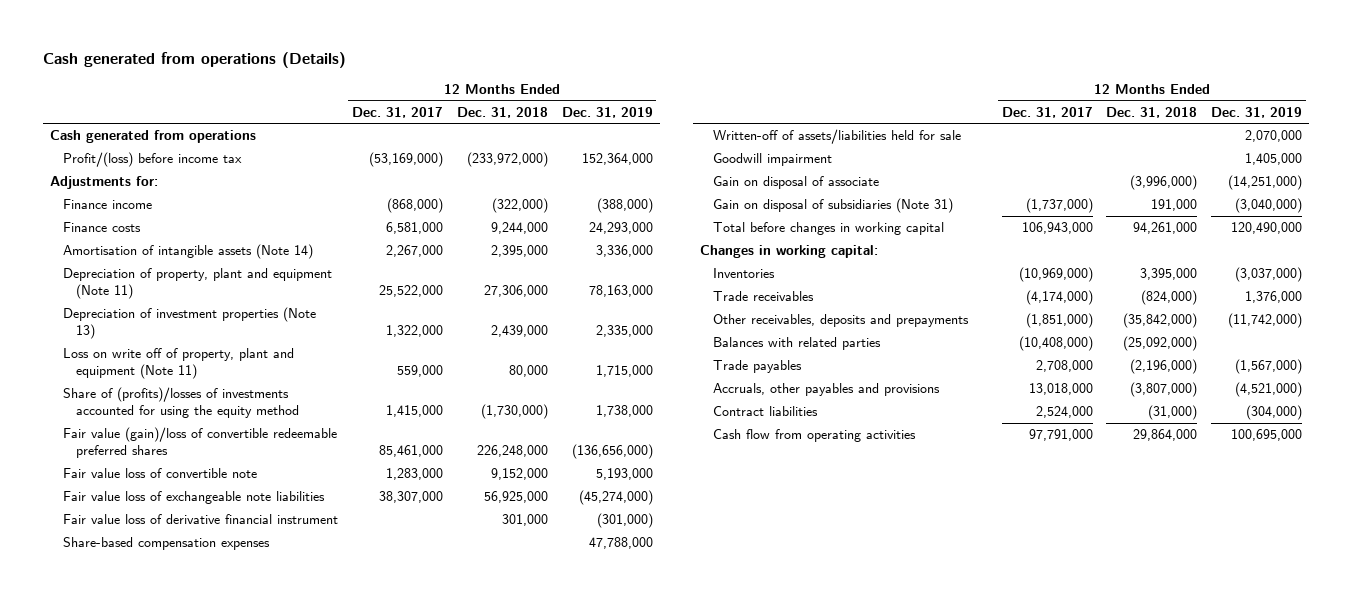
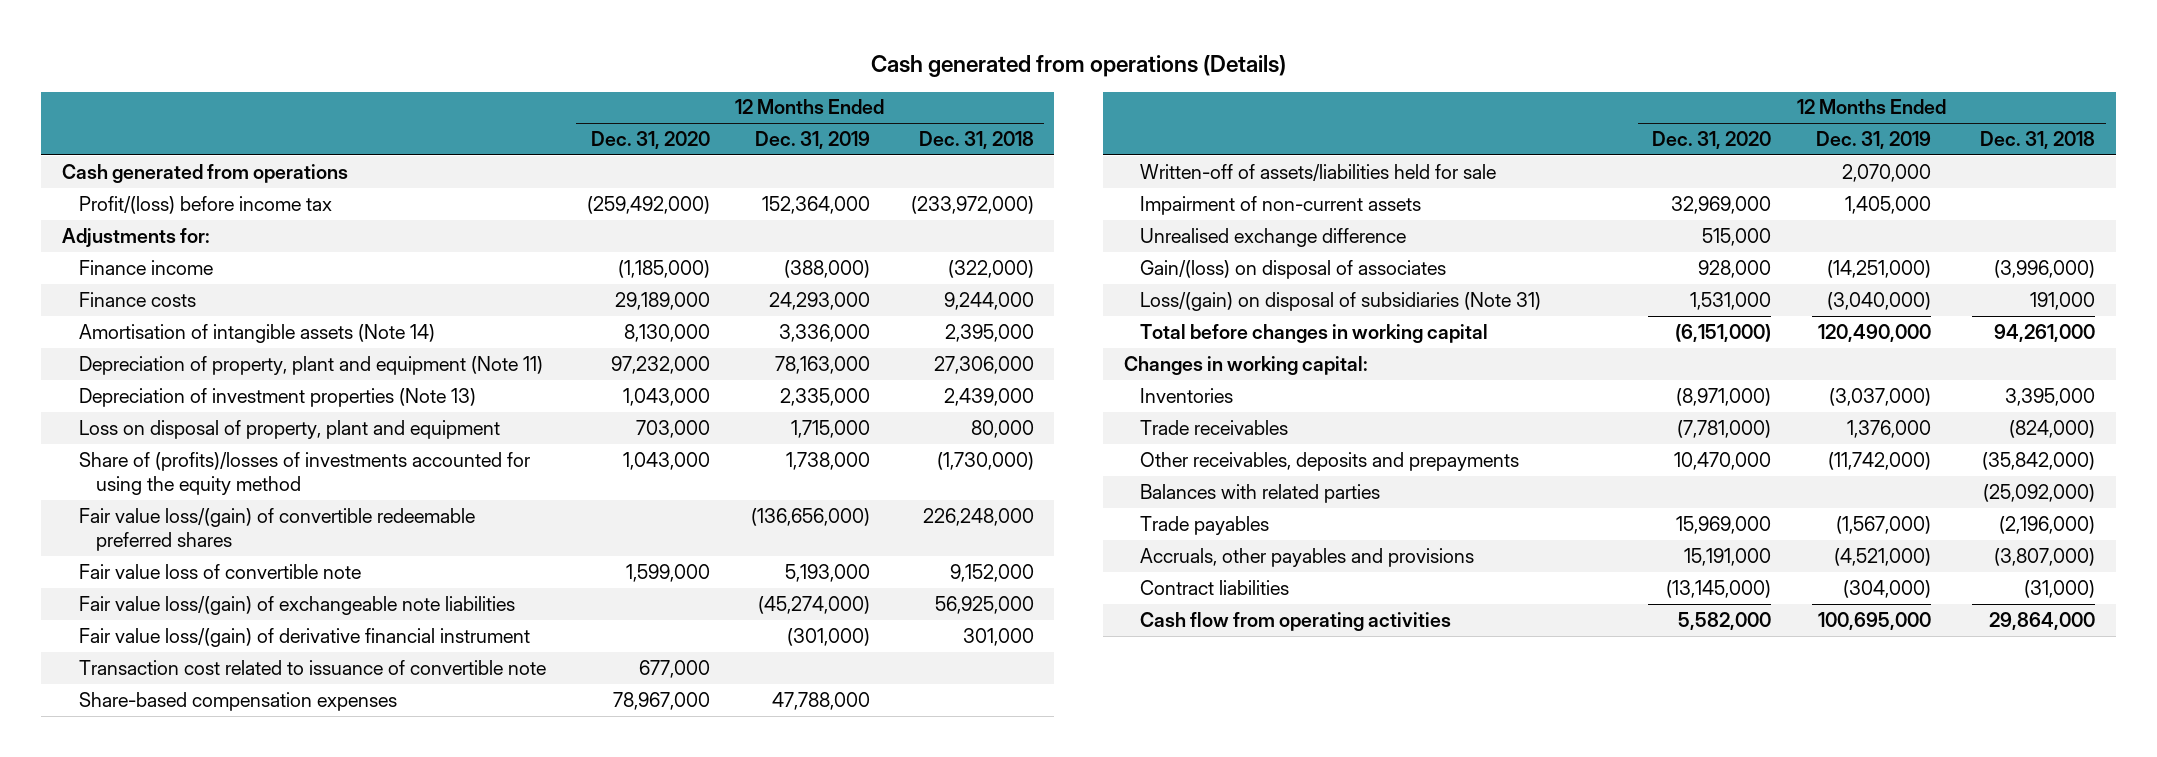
[351,106,443,118] Dec. 31, 2017 -> none
none -> [590,131,710,150] Dec. 31, 2020
[63,348,295,379] Loss on write off of property, plant and equipment (Note 11) -> [78,419,500,439] Loss on disposal of property, plant and equipment
[63,427,338,458] Fair value (gain)/loss of convertible redeemable preferred shares -> [78,507,475,552] Fair value loss/(gain) of convertible redeemable preferred shares
[63,491,326,505] Fair value loss of exchangeable note liabilities -> [78,595,515,615] Fair value loss/(gain) of exchangeable note liabilities
[63,514,339,525] Fair value loss of derivative financial instrument -> [78,627,530,647] Fair value loss/(gain) of derivative financial instrument
none -> [78,659,546,675] Transaction cost related to issuance of convertible note
[712,153,832,167] Goodwill impairment -> [1140,195,1422,215] Impairment of non-current assets
none -> [1140,227,1407,247] Unrealised exchange difference
[712,176,879,190] Gain on disposal of associate -> [1140,259,1447,279] Gain/(loss) on disposal of associates
[712,198,953,214] Gain on disposal of subsidiaries (Note 31) -> [1140,291,1542,311] Loss/(gain) on disposal of subsidiaries (Note 31)

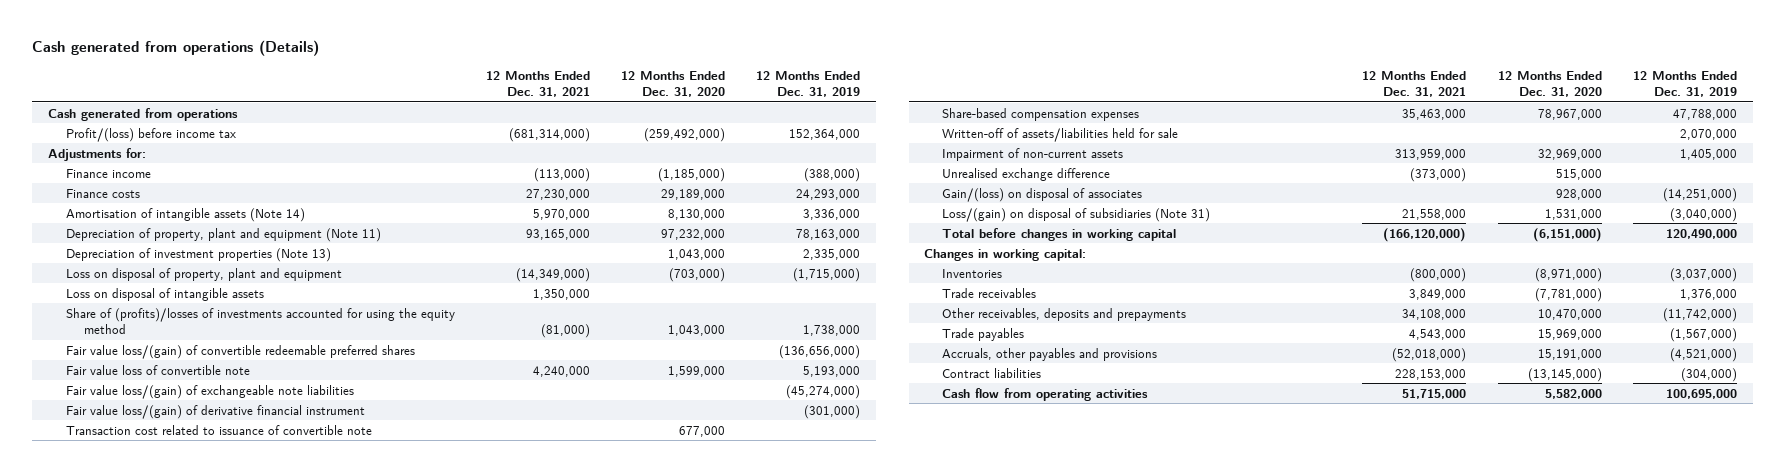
[918,131,1034,150] Dec. 31, 2018 -> none
none -> [485,70,590,98] 12 Months Ended Dec. 31, 2021
[635,419,710,438] 703,000 -> [669,267,726,282] (703,000)
[790,419,870,438] 1,715,000 -> [793,267,861,282] (1,715,000)
none -> [65,287,264,301] Loss on disposal of intangible assets
[1140,483,1381,503] Balances with related parties -> none

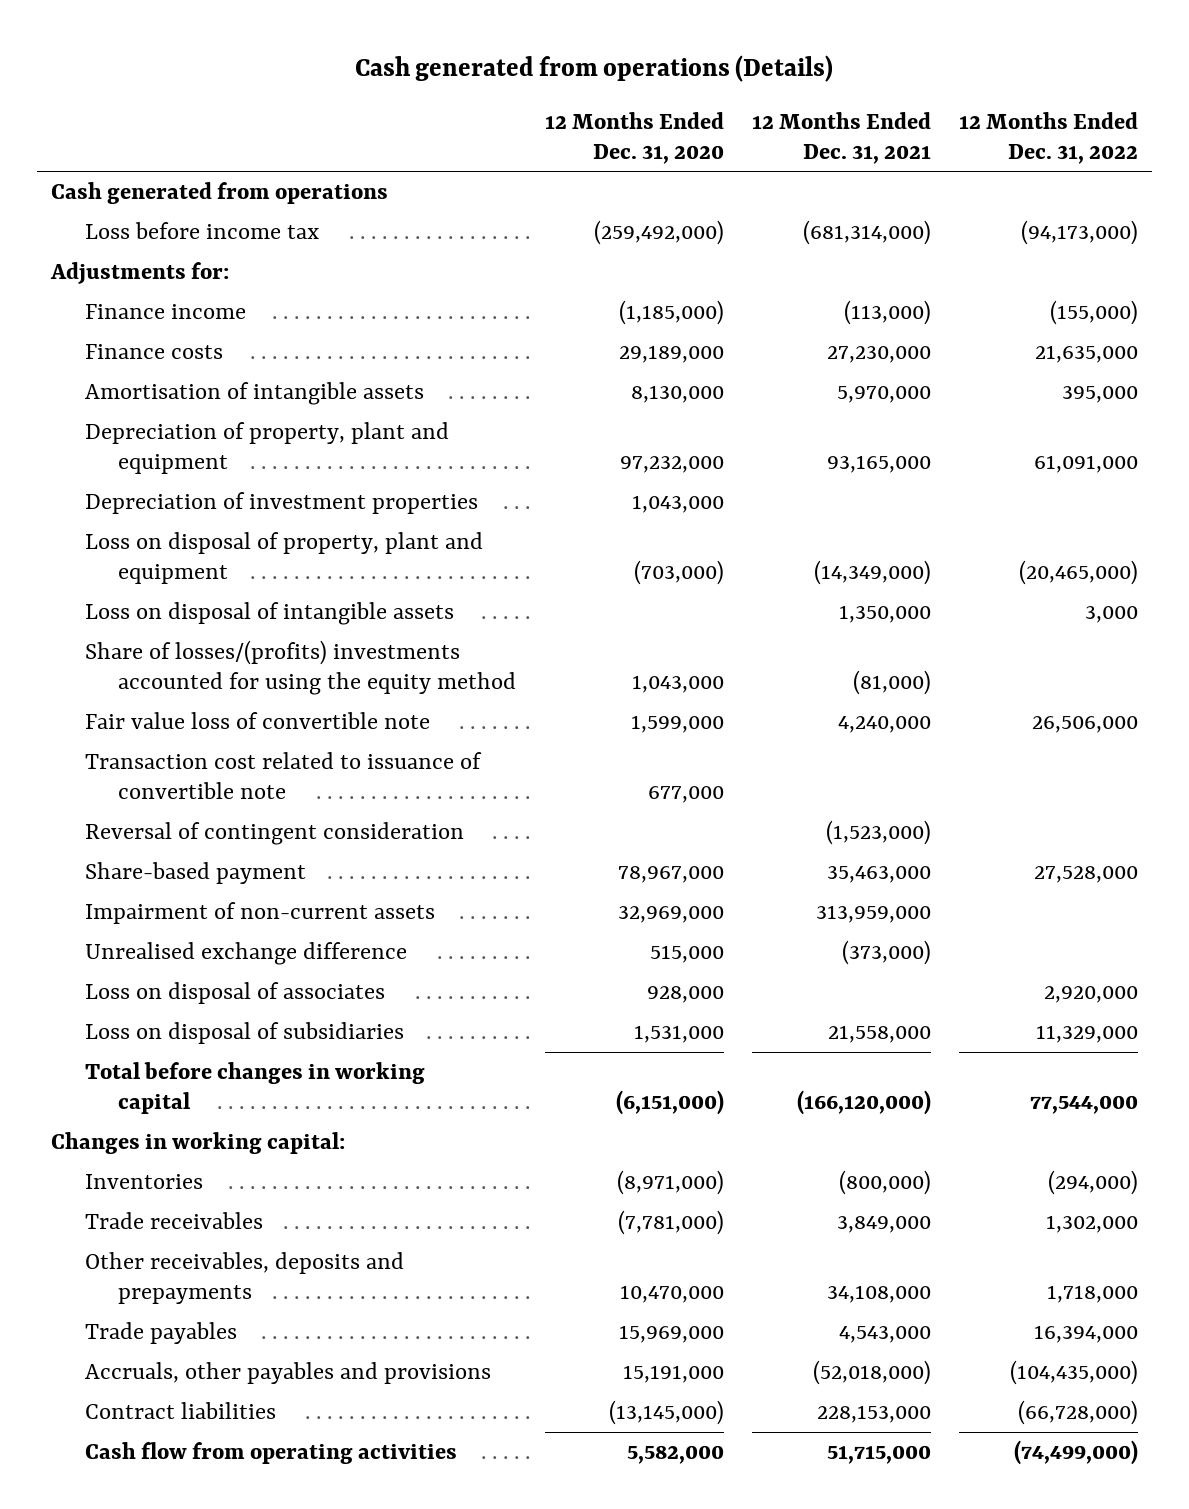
[756,70,861,98] 12 Months Ended Dec. 31, 2019 -> none
none -> [958,111,1138,164] 12 Months Ended Dec. 31, 2022
[65,127,236,142] Profit/(loss) before income tax -> [84,222,319,240] Loss before income tax
[65,207,305,222] Amortisation of intangible assets (Note 14) -> [84,382,424,406] Amortisation of intangible assets
[65,227,381,242] Depreciation of property, plant and equipment (Note 11) -> [84,422,449,475] Depreciation of property, plant and equipment
[65,247,331,262] Depreciation of investment properties (Note 13) -> [84,492,478,515] Depreciation of investment properties
[65,344,415,359] Fair value loss/(gain) of convertible redeemable preferred shares -> none
[65,307,455,335] Share of (profits)/losses of investments accounted for using the equity method -> [84,640,517,696] Share of losses/(profits) investments accounted for using the equity method
[65,384,354,399] Fair value loss/(gain) of exchangeable note liabilities -> none
[65,404,365,419] Fair value loss/(gain) of derivative financial instrument -> none
[942,127,1179,142] Written-off of assets/liabilities held for sale -> none
none -> [84,822,464,846] Reversal of contingent consideration
[942,107,1140,121] Share-based compensation expenses -> [84,862,306,885] Share-based payment
[942,187,1143,202] Gain/(loss) on disposal of associates -> [84,982,385,1005] Loss on disposal of associates
[942,207,1211,222] Loss/(gain) on disposal of subsidiaries (Note 31) -> [84,1022,404,1045] Loss on disposal of subsidiaries

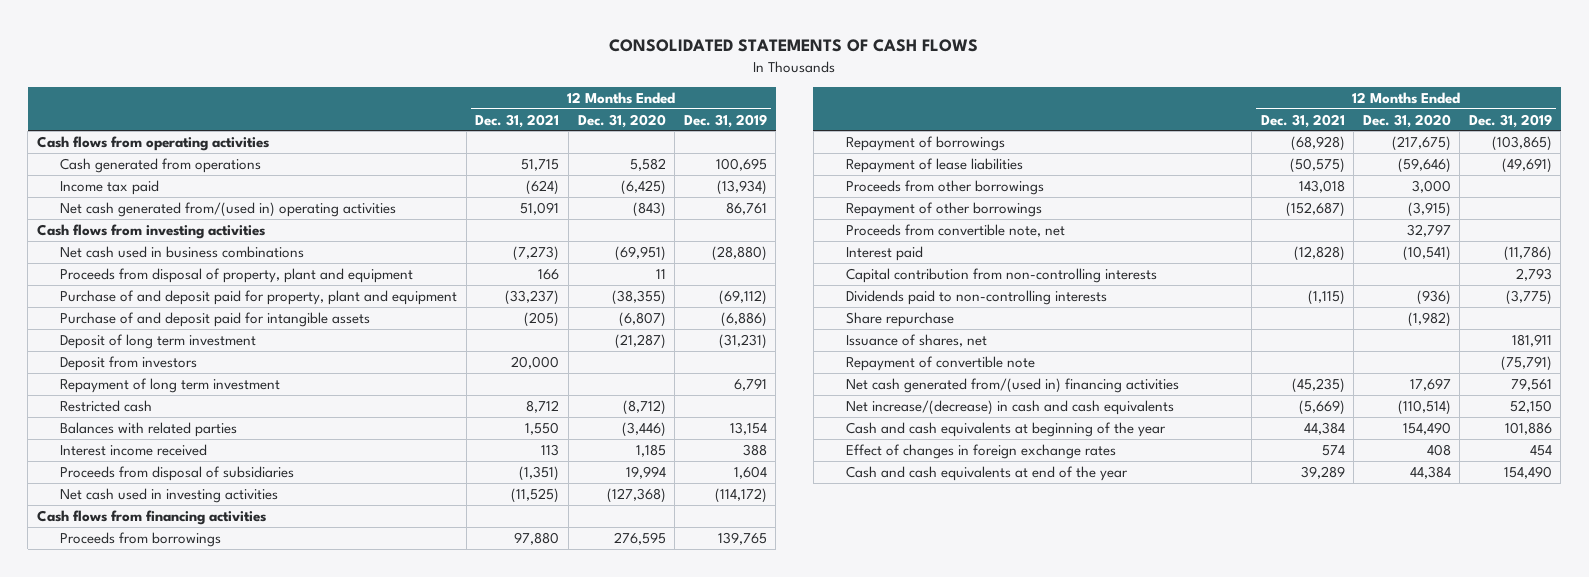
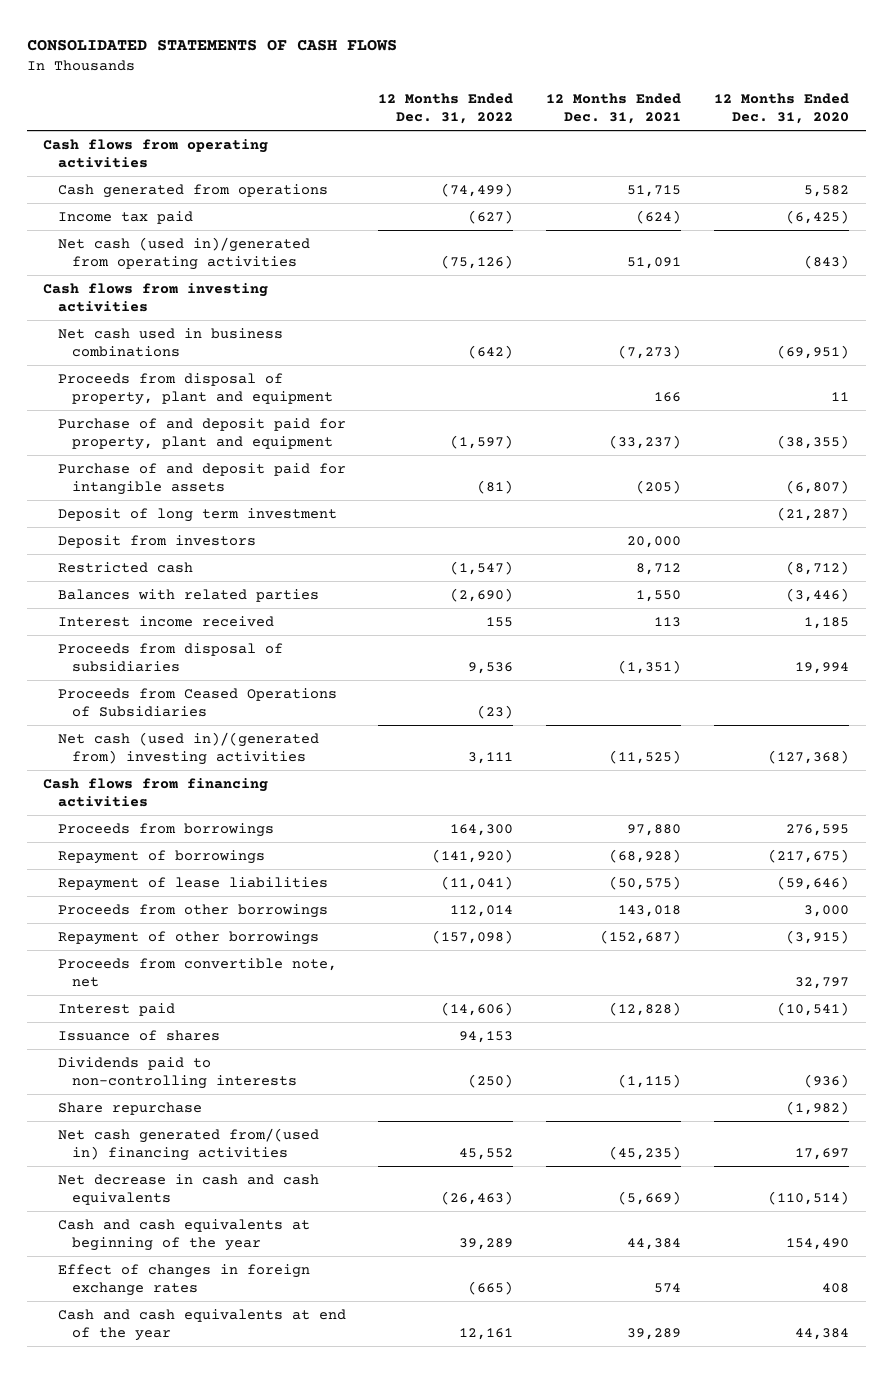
[683,113,767,128] Dec. 31, 2019 -> none
none -> [378,92,514,125] 12 Months Ended Dec. 31, 2022
[60,201,397,217] Net cash generated from/(used in) operating activities -> [57,236,310,271] Net cash (used in)/generated from operating activities
[60,377,281,393] Repayment of long term investment -> none
none -> [57,687,337,718] Proceeds from Ceased Operations of Subsidiaries
[60,487,279,503] Net cash used in investing activities -> [57,731,319,766] Net cash (used in)/(generated from) investing activities
[845,267,1157,283] Capital contribution from non-controlling interests -> none
none -> [57,1029,220,1041] Issuance of shares
[845,333,987,347] Issuance of shares, net -> none
[845,355,1035,371] Repayment of convertible note -> none
[845,399,1174,415] Net increase/(decrease) in cash and cash equivalents -> [57,1173,319,1206] Net decrease in cash and cash equivalents

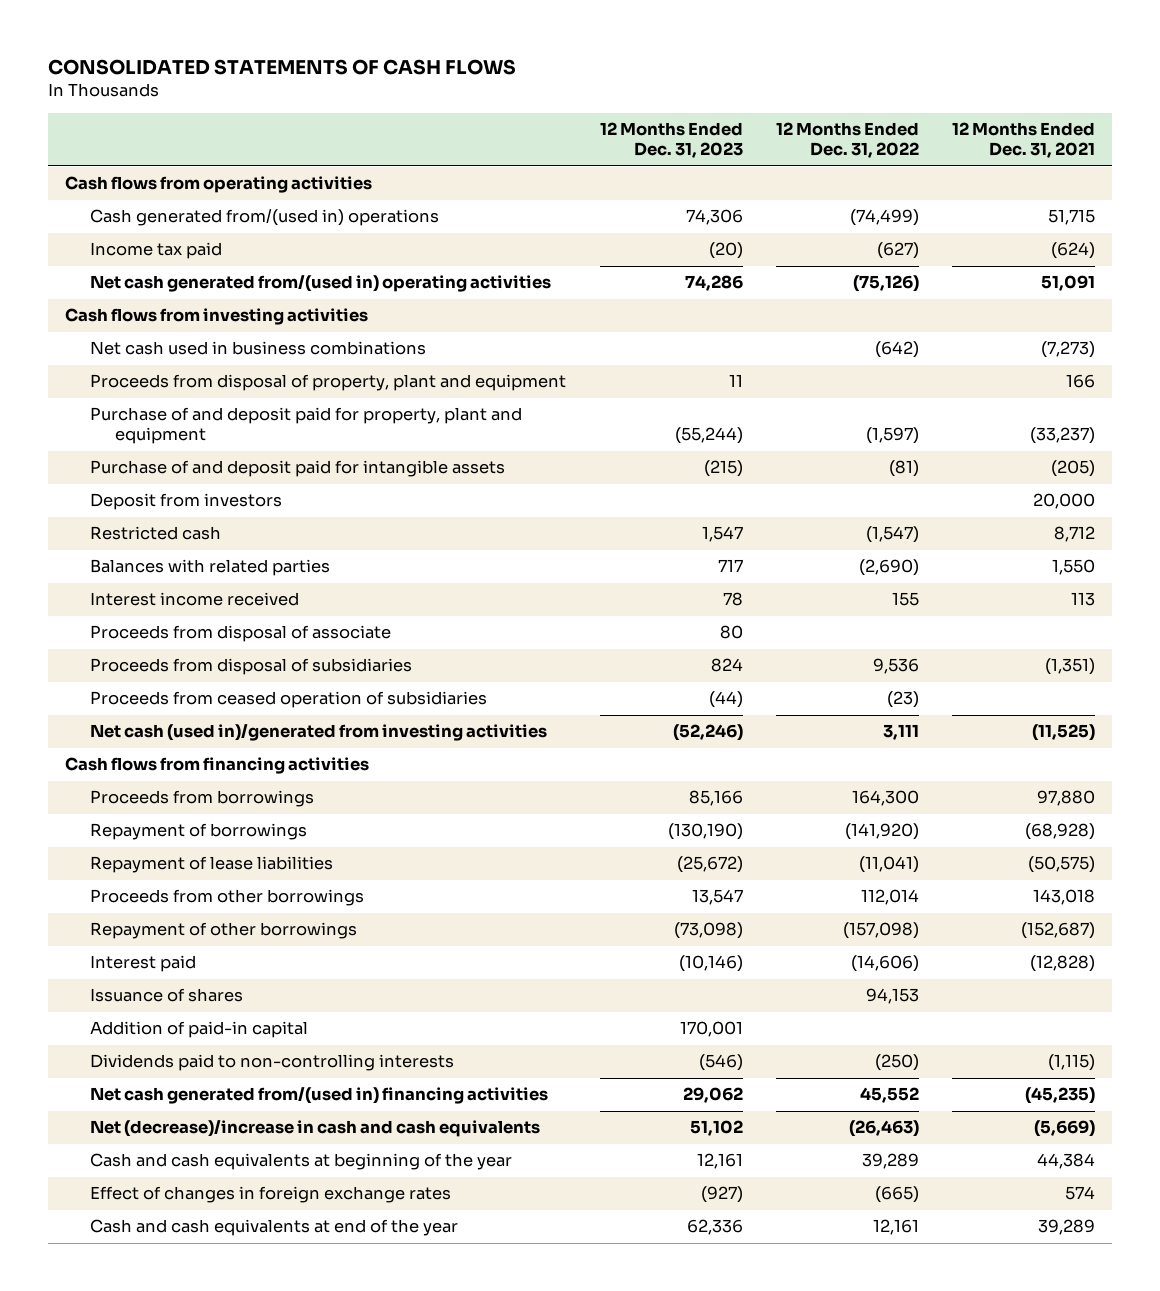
[714,92,850,125] 12 Months Ended Dec. 31, 2020 -> none
none -> [599,122,743,159] 12 Months Ended Dec. 31, 2023
[57,183,328,198] Cash generated from operations -> [90,209,440,227] Cash generated from/(used in) operations
[57,236,310,271] Net cash (used in)/generated from operating activities -> [90,275,552,293] Net cash generated from/(used in) operating activities
[57,507,337,522] Deposit of long term investment -> none
none -> [90,625,392,643] Proceeds from disposal of associate
[57,687,337,718] Proceeds from Ceased Operations of Subsidiaries -> [90,691,488,709] Proceeds from ceased operation of subsidiaries
[57,731,319,766] Net cash (used in)/(generated from) investing activities -> [90,724,548,742] Net cash (used in)/generated from investing activities
[57,957,337,988] Proceeds from convertible note, net -> none
none -> [90,1021,309,1039] Addition of paid-in capital
[57,1101,202,1115] Share repurchase -> none
[57,1173,319,1206] Net decrease in cash and cash equivalents -> [90,1120,541,1138] Net (decrease)/increase in cash and cash equivalents

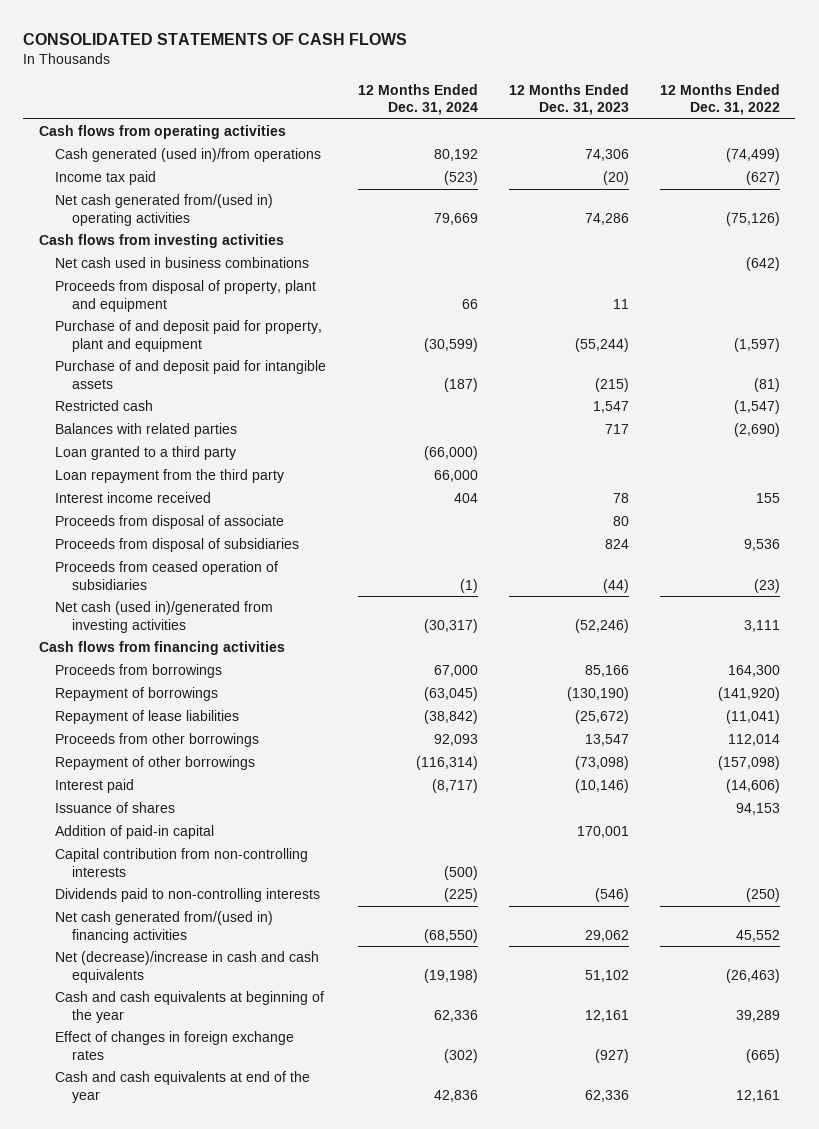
[952,122,1096,159] 12 Months Ended Dec. 31, 2021 -> none
none -> [357,83,478,115] 12 Months Ended Dec. 31, 2024
[90,209,440,227] Cash generated from/(used in) operations -> [55,148,322,163] Cash generated (used in)/from operations
[90,493,283,511] Deposit from investors -> none
none -> [55,446,237,461] Loan granted to a third party
none -> [55,469,285,484] Loan repayment from the third party
none -> [55,848,309,877] Capital contribution from non-controlling interests

